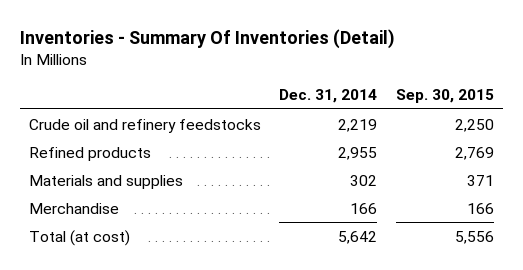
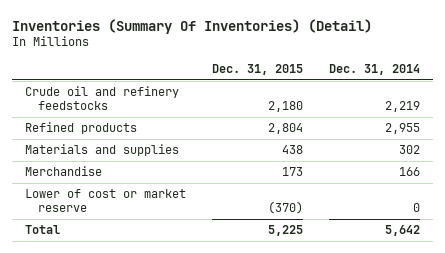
[19,29,395,50] Inventories - Summary Of Inventories (Detail) -> [12,18,373,34] Inventories (Summary Of Inventories) (Detail)
[395,89,494,104] Sep. 30, 2015 -> none
none -> [212,64,304,76] Dec. 31, 2015
none -> [25,189,187,213] Lower of cost or market reserve
[29,229,131,246] Total (at cost) -> [25,225,61,235] Total

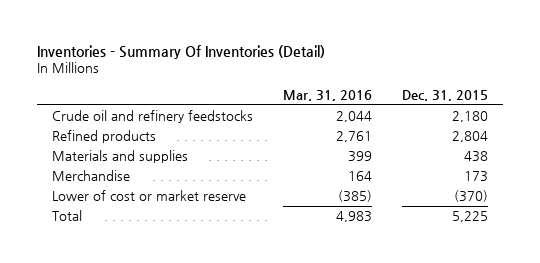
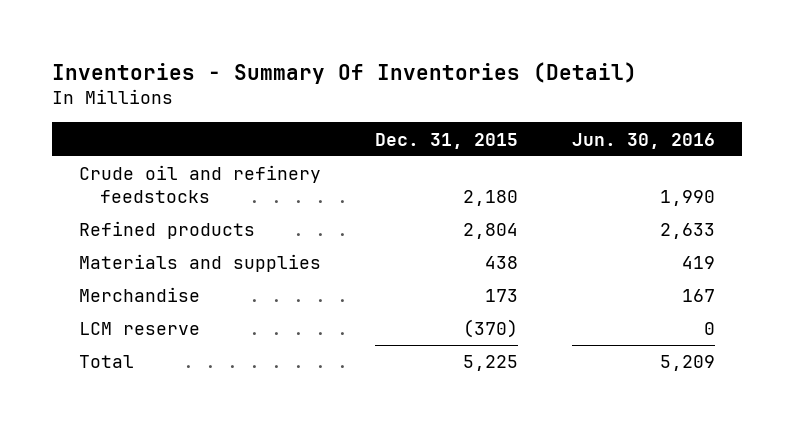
[282,89,372,101] Mar. 31, 2016 -> none
none -> [571,132,715,149] Jun. 30, 2016
[51,190,246,202] Lower of cost or market reserve -> [78,322,200,336] LCM reserve

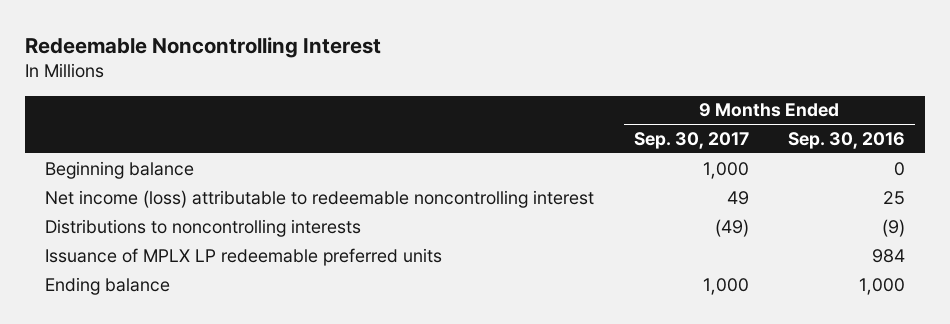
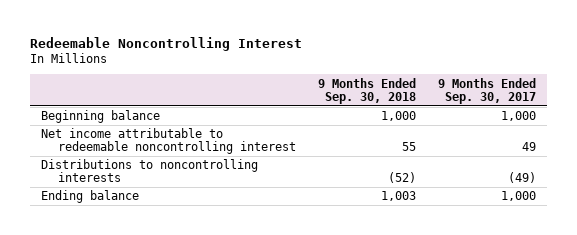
[788,131,906,149] Sep. 30, 2016 -> none
none -> [317,77,416,104] 9 Months Ended Sep. 30, 2018
[44,189,594,208] Net income (loss) attributable to redeemable noncontrolling interest -> [41,128,296,155] Net income attributable to redeemable noncontrolling interest
[44,247,442,266] Issuance of MPLX LP redeemable preferred units -> none

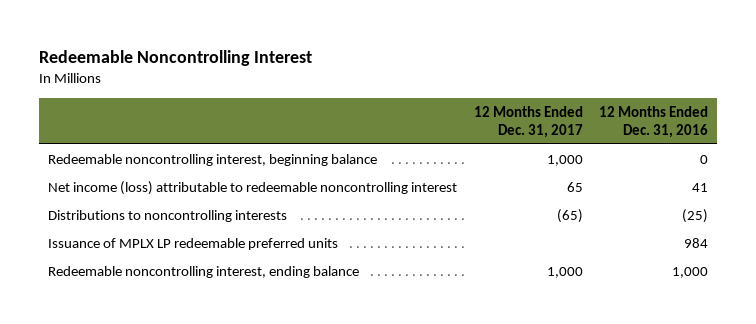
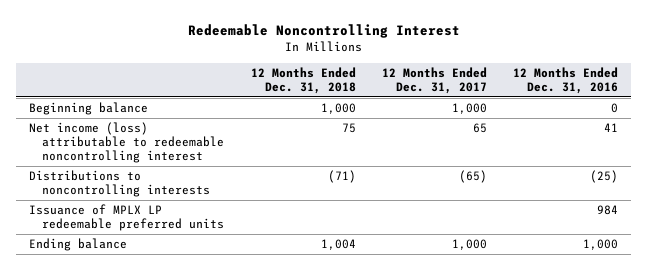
none -> [250,66,356,94] 12 Months Ended Dec. 31, 2018
[47,153,377,166] Redeemable noncontrolling interest, beginning balance -> [29,102,149,116] Beginning balance
[47,265,359,278] Redeemable noncontrolling interest, ending balance -> [29,238,128,252] Ending balance

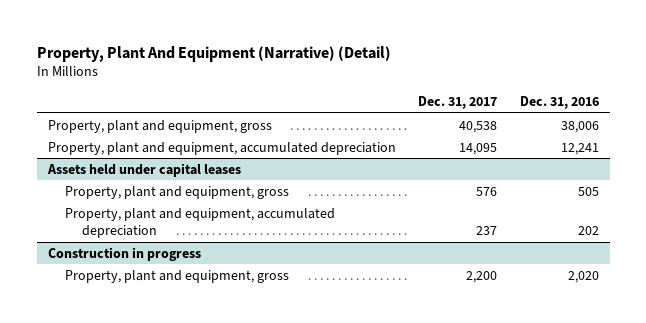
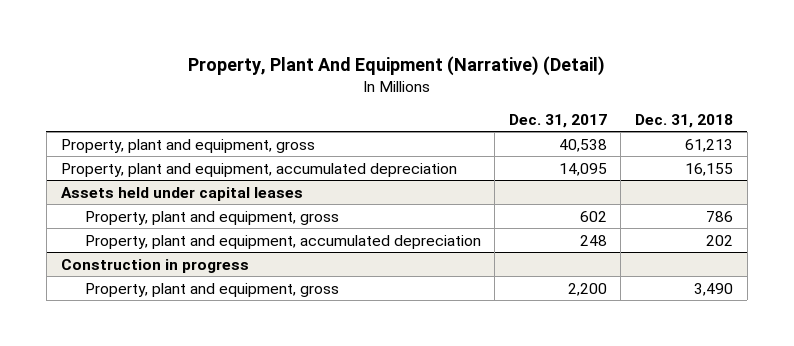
[519,95,599,109] Dec. 31, 2016 -> none
none -> [635,114,734,129] Dec. 31, 2018
[476,186,498,196] 576 -> [579,210,607,222] 602
[476,226,498,236] 237 -> [579,234,607,246] 248

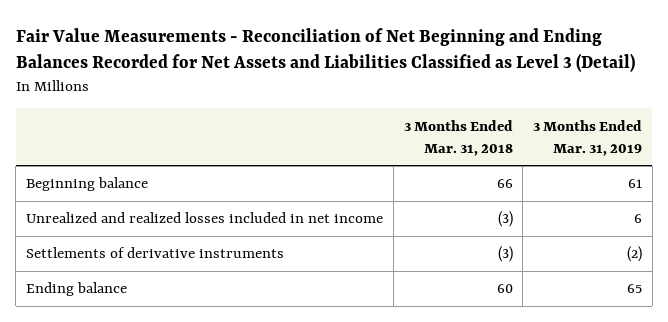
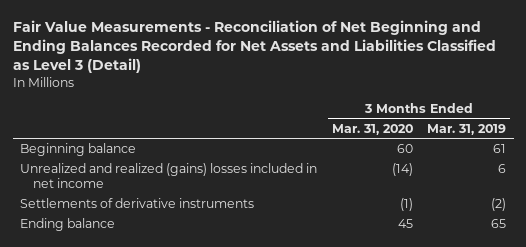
[403,119,513,156] 3 Months Ended Mar. 31, 2018 -> none
none -> [331,123,413,135] Mar. 31, 2020
[26,212,384,224] Unrealized and realized losses included in net income -> [20,163,318,189] Unrealized and realized (gains) losses included in net income

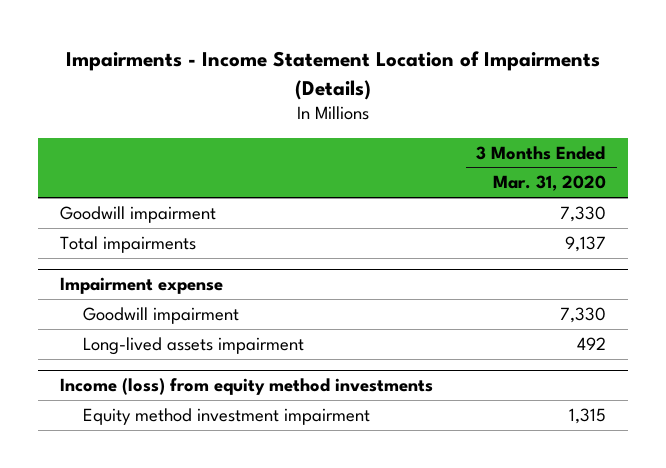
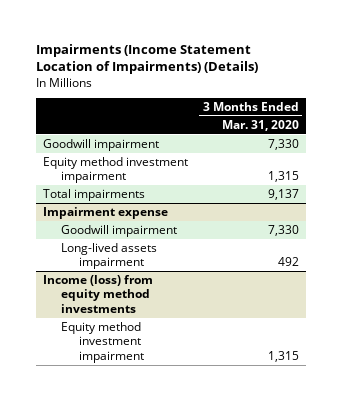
[65,51,600,100] Impairments - Income Statement Location of Impairments (Details) -> [36,43,259,75] Impairments (Income Statement Location of Impairments) (Details)
none -> [43,156,189,184] Equity method investment impairment

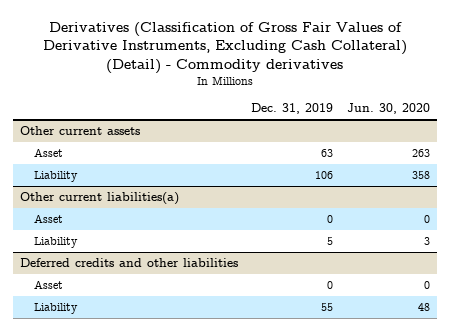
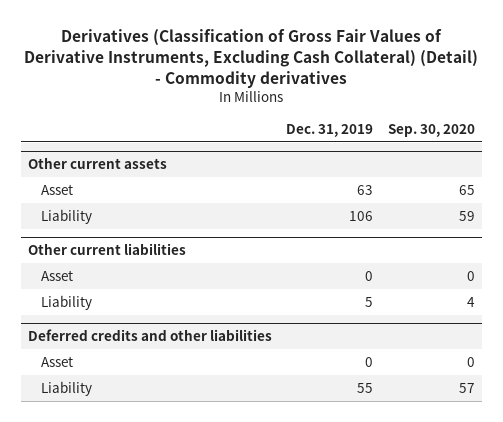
[346,103,430,115] Jun. 30, 2020 -> none
none -> [387,123,475,137] Sep. 30, 2020
[19,192,179,206] Other current liabilities(a) -> [28,243,187,256] Other current liabilities

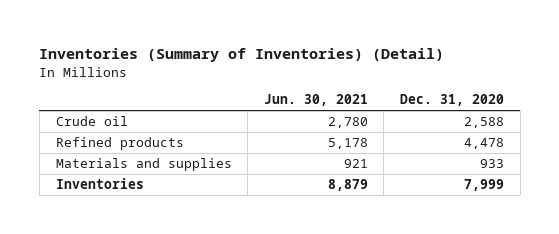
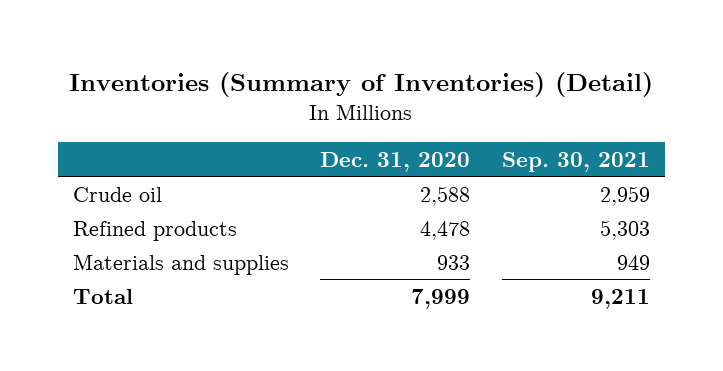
[263,94,368,107] Jun. 30, 2021 -> none
none -> [501,151,650,172] Sep. 30, 2021
[55,177,144,189] Inventories -> [73,288,134,304] Total

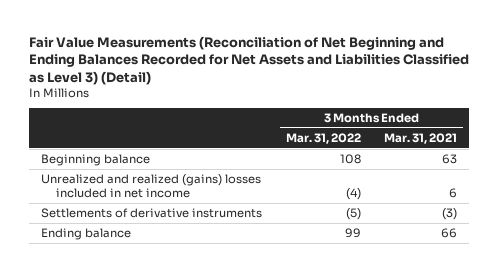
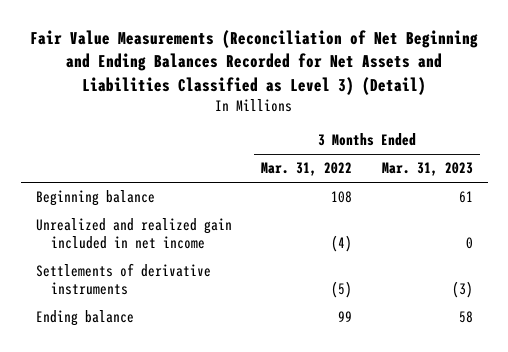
[384,132,458,144] Mar. 31, 2021 -> none
none -> [381,162,473,177] Mar. 31, 2023
[41,173,262,199] Unrealized and realized (gains) losses included in net income -> [35,218,232,250] Unrealized and realized gain included in net income

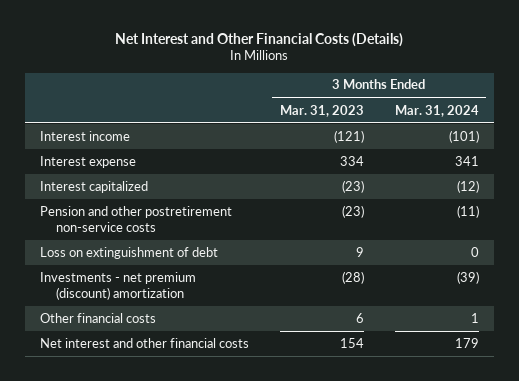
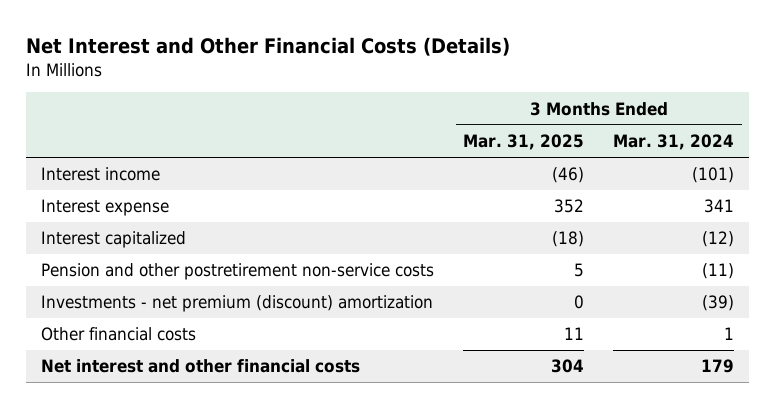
[279,104,364,117] Mar. 31, 2023 -> none
none -> [463,134,585,151] Mar. 31, 2025
[39,246,218,259] Loss on extinguishment of debt -> none

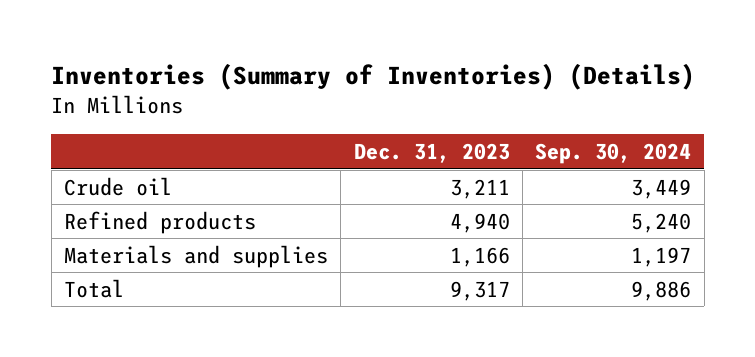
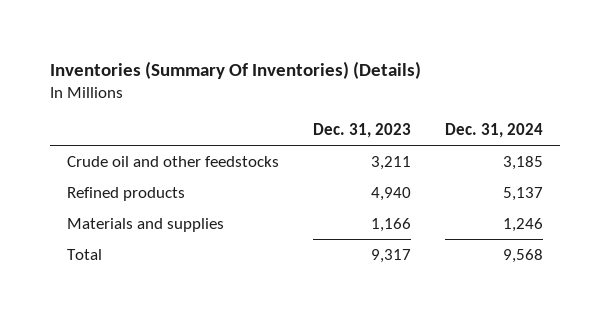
[51,63,696,91] Inventories (Summary of Inventories) (Details) -> [50,60,422,79] Inventories (Summary Of Inventories) (Details)
[535,142,692,164] Sep. 30, 2024 -> none
none -> [445,123,544,139] Dec. 31, 2024
[63,176,172,196] Crude oil -> [67,155,280,167] Crude oil and other feedstocks

